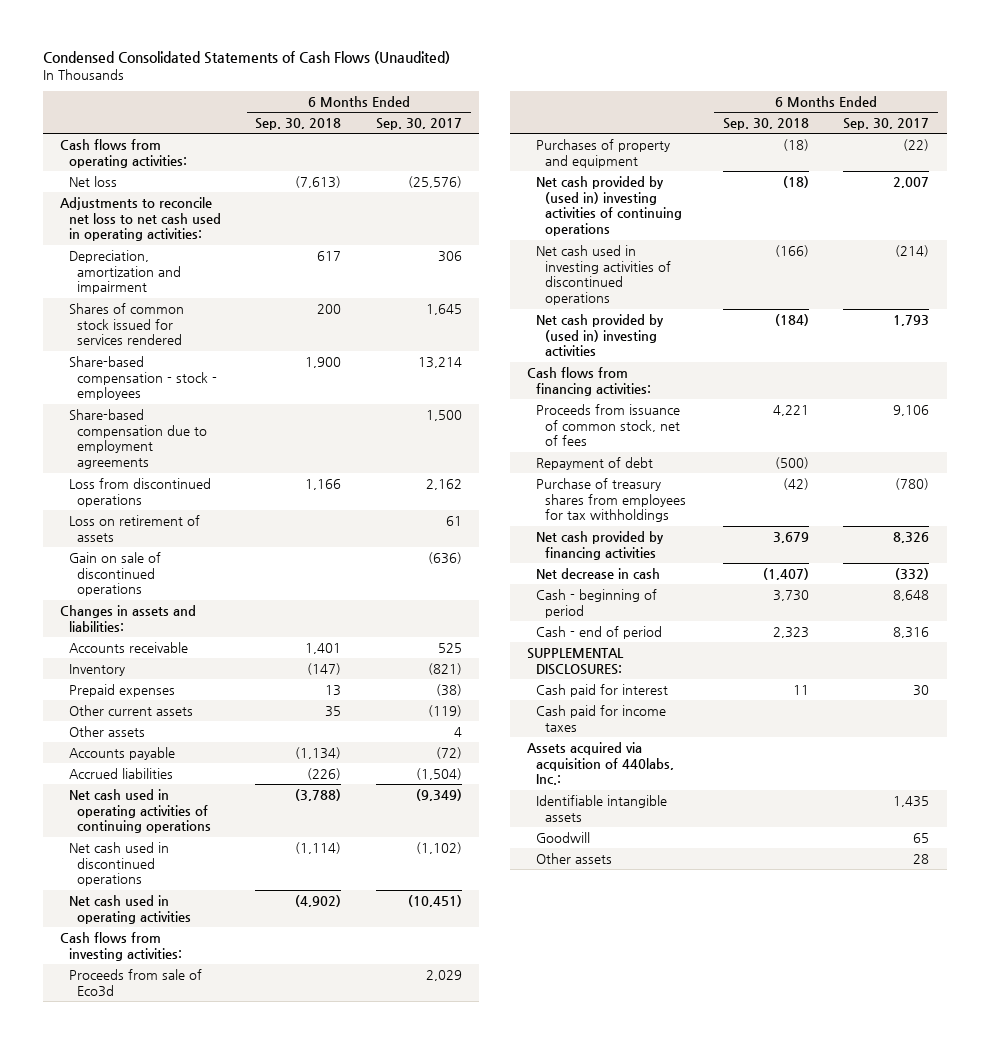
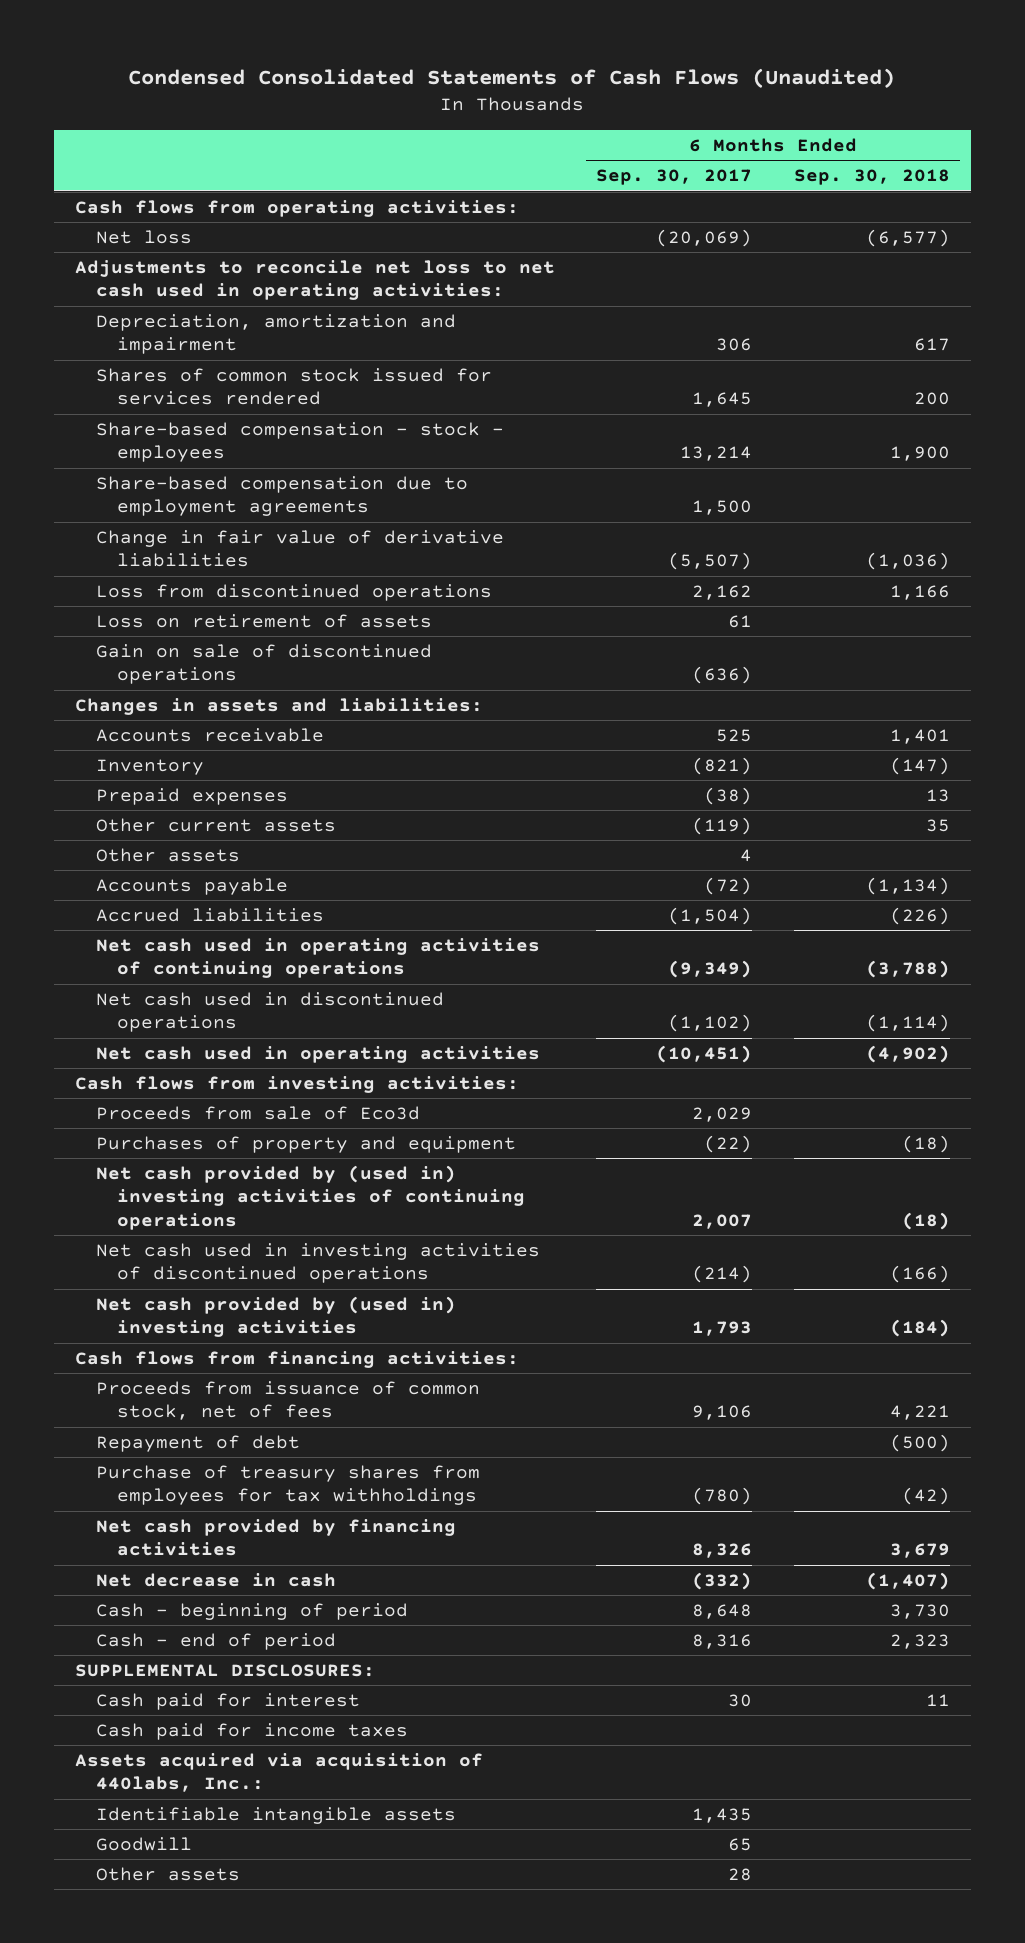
[295,175,342,188] (7,613) -> [866,228,951,247] (6,577)
[407,175,462,188] (25,576) -> [656,228,753,247] (20,069)
none -> [95,529,504,568] Change in fair value of derivative liabilities

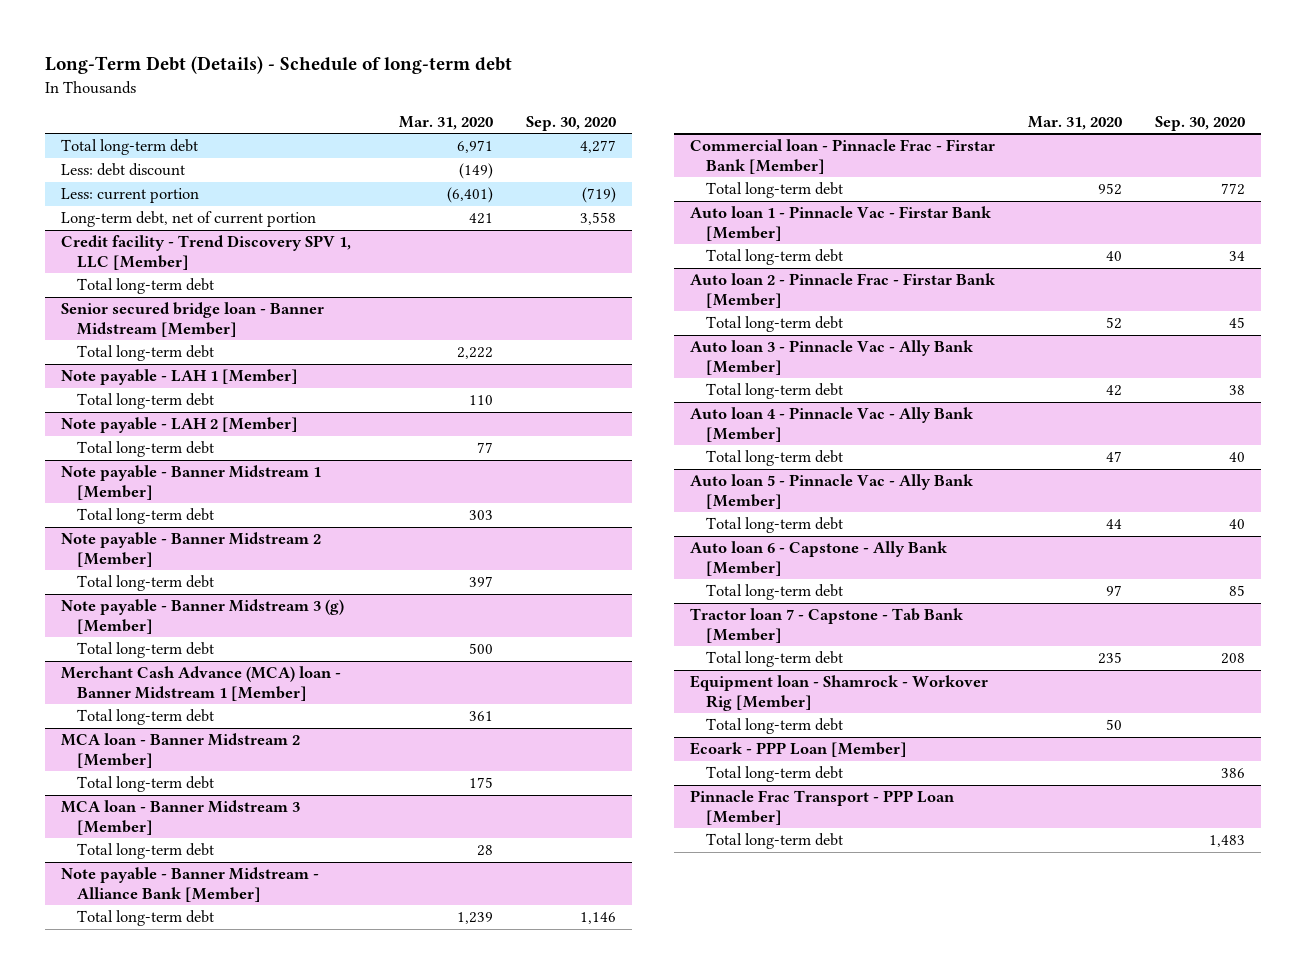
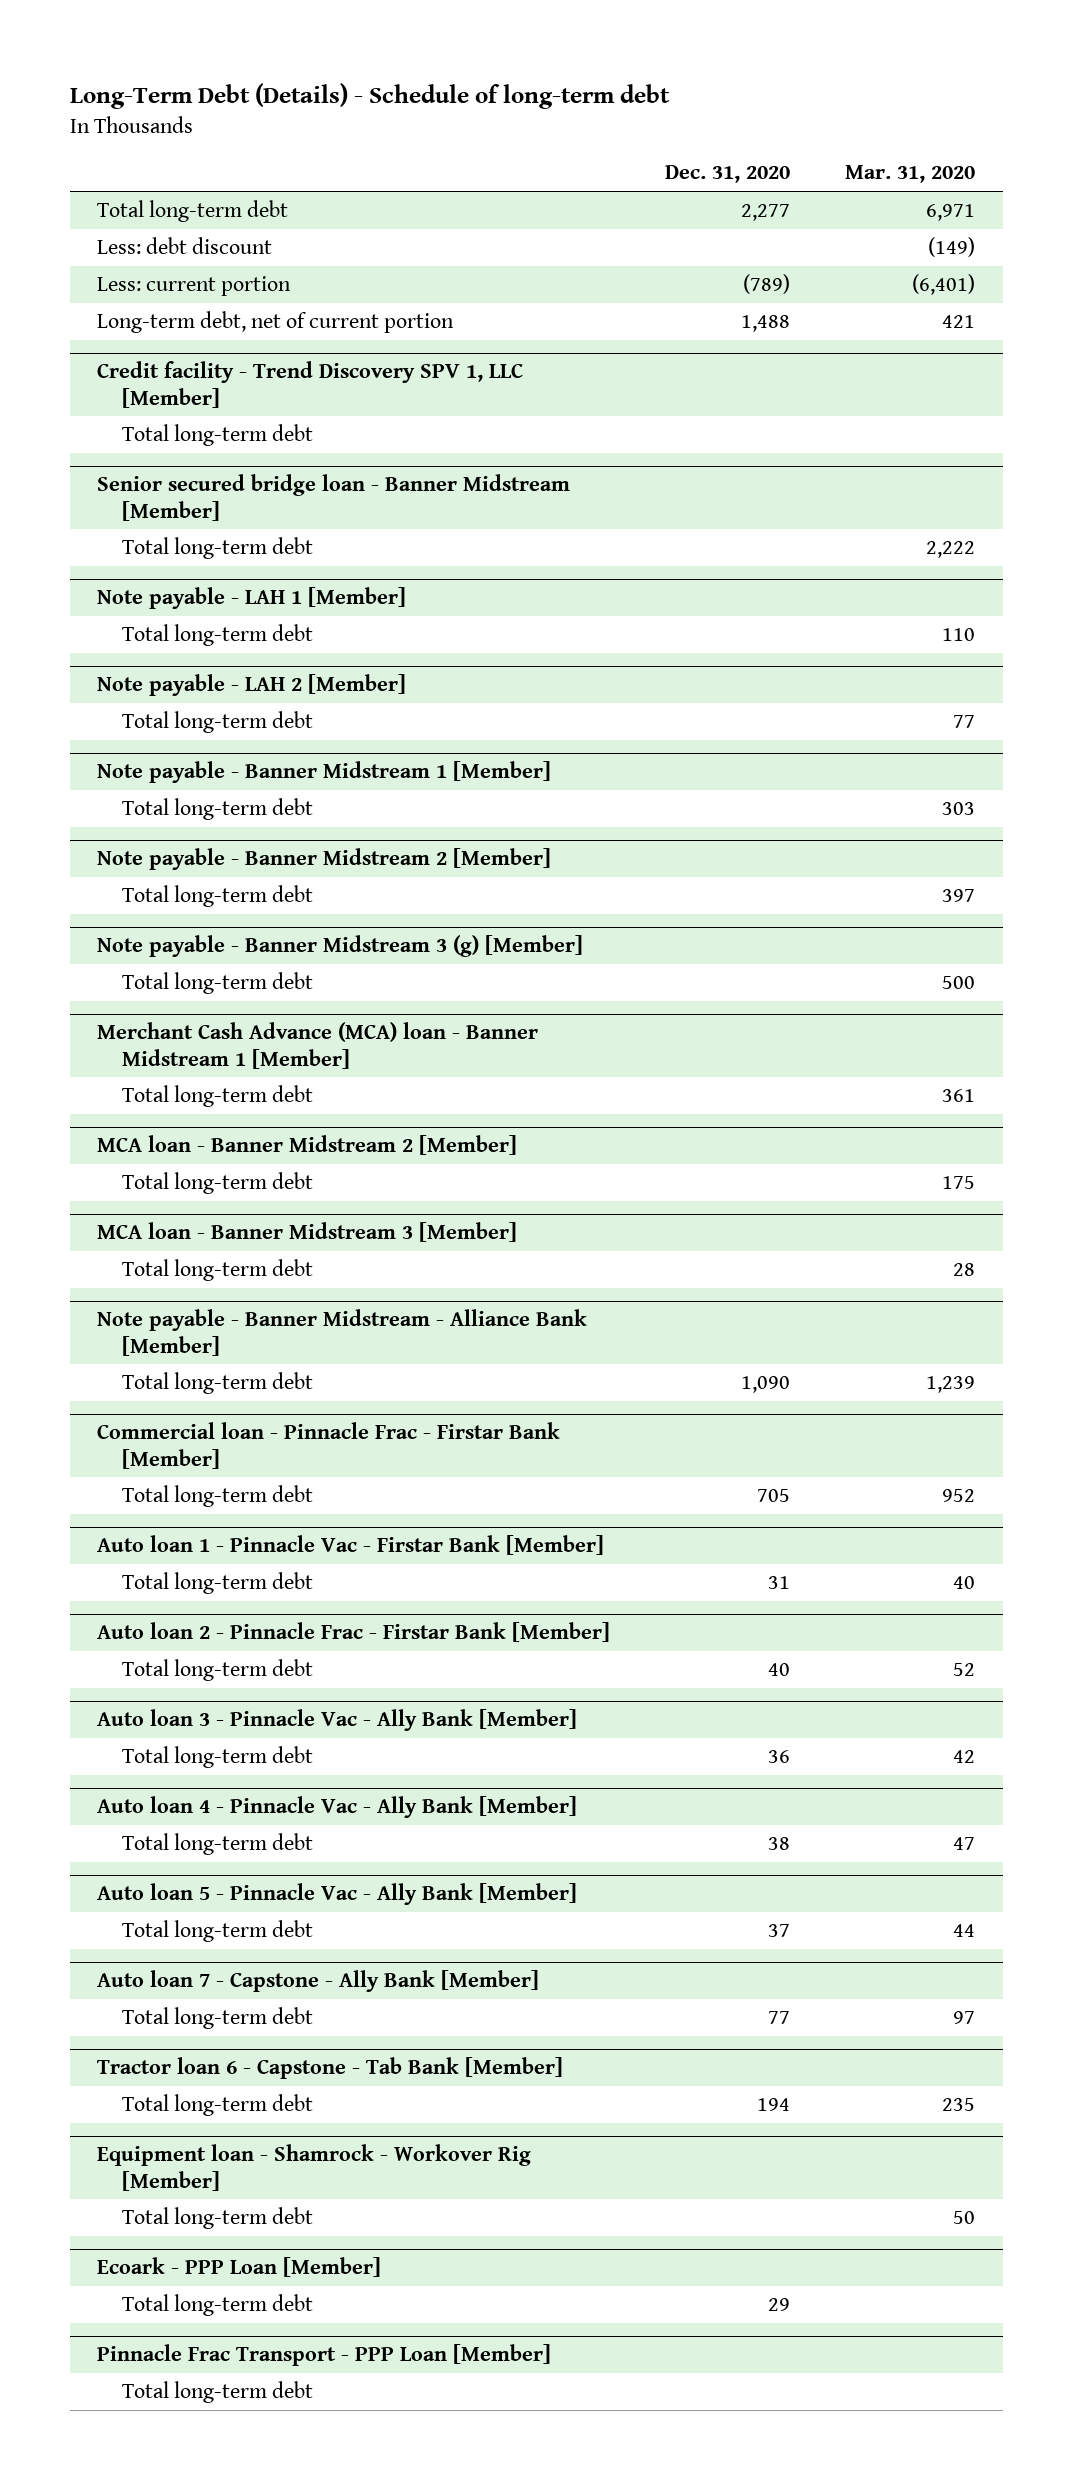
[525,115,616,131] Sep. 30, 2020 -> none
none -> [665,165,791,184] Dec. 31, 2020
[690,541,948,576] Auto loan 6 - Capstone - Ally Bank [Member] -> [97,1970,540,1993] Auto loan 7 - Capstone - Ally Bank [Member]
[690,608,964,643] Tractor loan 7 - Capstone - Tab Bank [Member] -> [97,2057,564,2080] Tractor loan 6 - Capstone - Tab Bank [Member]

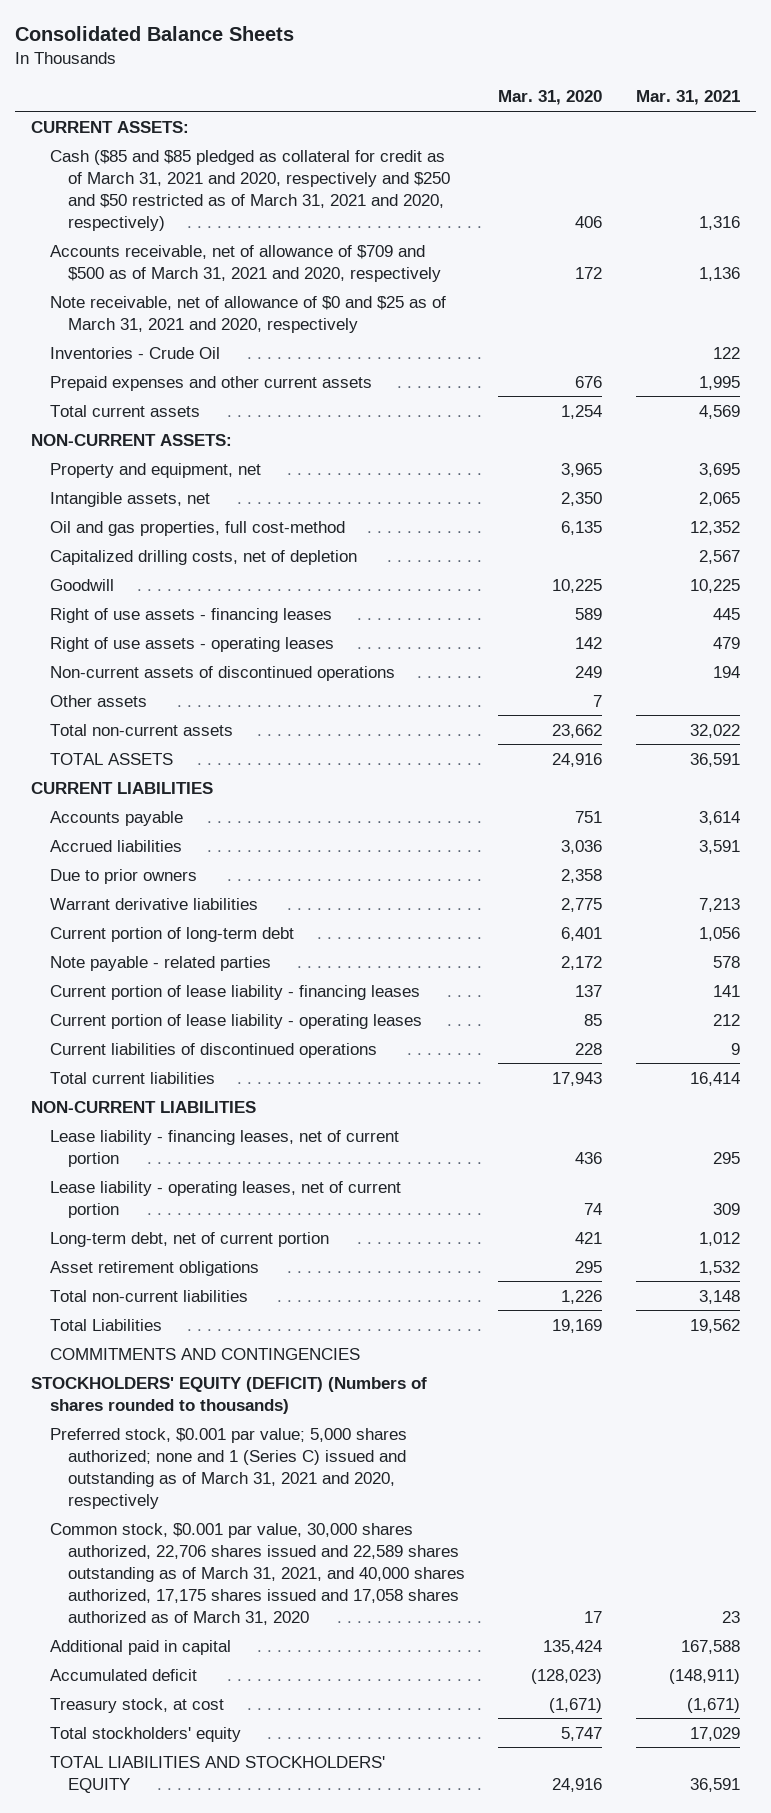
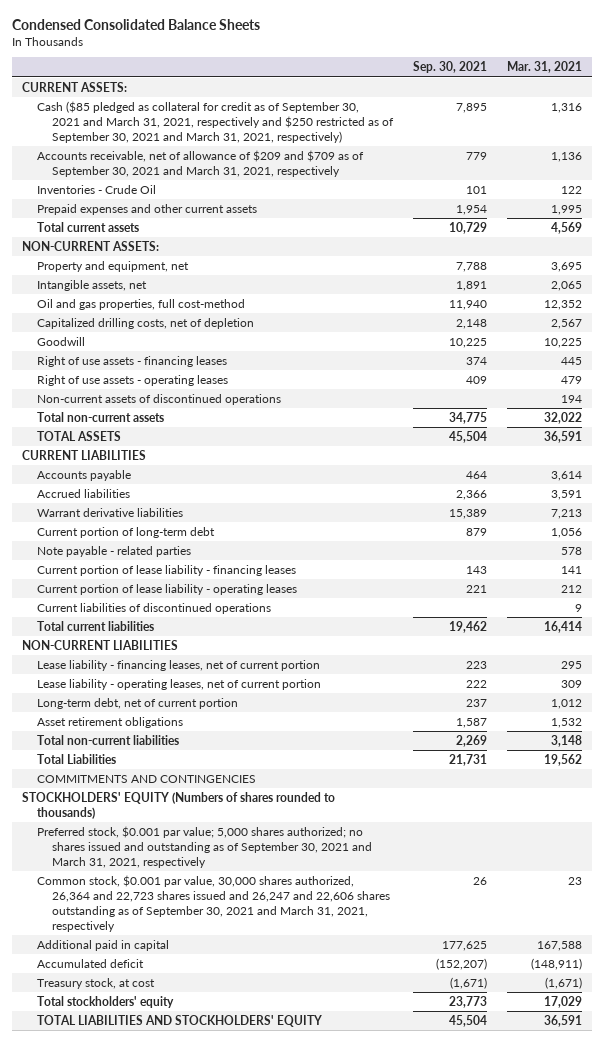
[14,26,294,42] Consolidated Balance Sheets -> [11,18,260,30] Condensed Consolidated Balance Sheets
[498,90,603,106] Mar. 31, 2020 -> none
none -> [412,61,487,74] Sep. 30, 2021
[49,295,446,333] Note receivable, net of allowance of $0 and $25 as of March 31, 2021 and 2020, respectively -> none
[49,149,450,231] Cash ($85 and $85 pledged as collateral for credit as of March 31, 2021 and 2020, respectively and $250 and $50 restricted as of March 31, 2021 and 2020, respectively) -> [36,100,394,143] Cash ($85 pledged as collateral for credit as of September 30, 2021 and March 31, 2021, respectively and $250 restricted as of September 30, 2021 and March 31, 2021, respectively)
[49,244,441,282] Accounts receivable, net of allowance of $709 and $500 as of March 31, 2021 and 2020, respectively -> [36,149,364,177] Accounts receivable, net of allowance of $209 and $709 as of September 30, 2021 and March 31, 2021, respectively
[49,694,147,707] Other assets -> none
[49,868,197,884] Due to prior owners -> none
[31,1376,428,1414] STOCKHOLDERS' EQUITY (DEFICIT) (Numbers of shares rounded to thousands) -> [21,791,335,819] STOCKHOLDERS' EQUITY (Numbers of shares rounded to thousands)
[49,1427,407,1509] Preferred stock, $0.001 par value; 5,000 shares authorized; none and 1 (Series C) issued and outstanding as of March 31, 2021 and 2020, respectively -> [36,825,372,868] Preferred stock, $0.001 par value; 5,000 shares authorized; no shares issued and outstanding as of September 30, 2021 and March 31, 2021, respectively
[49,1522,465,1625] Common stock, $0.001 par value, 30,000 shares authorized, 22,706 shares issued and 22,589 shares outstanding as of March 31, 2021, and 40,000 shares authorized, 17,175 shares issued and 17,058 shares authorized as of March 31, 2020 -> [36,874,390,933] Common stock, $0.001 par value, 30,000 shares authorized, 26,364 and 22,723 shares issued and 26,247 and 22,606 shares outstanding as of September 30, 2021 and March 31, 2021, respectively

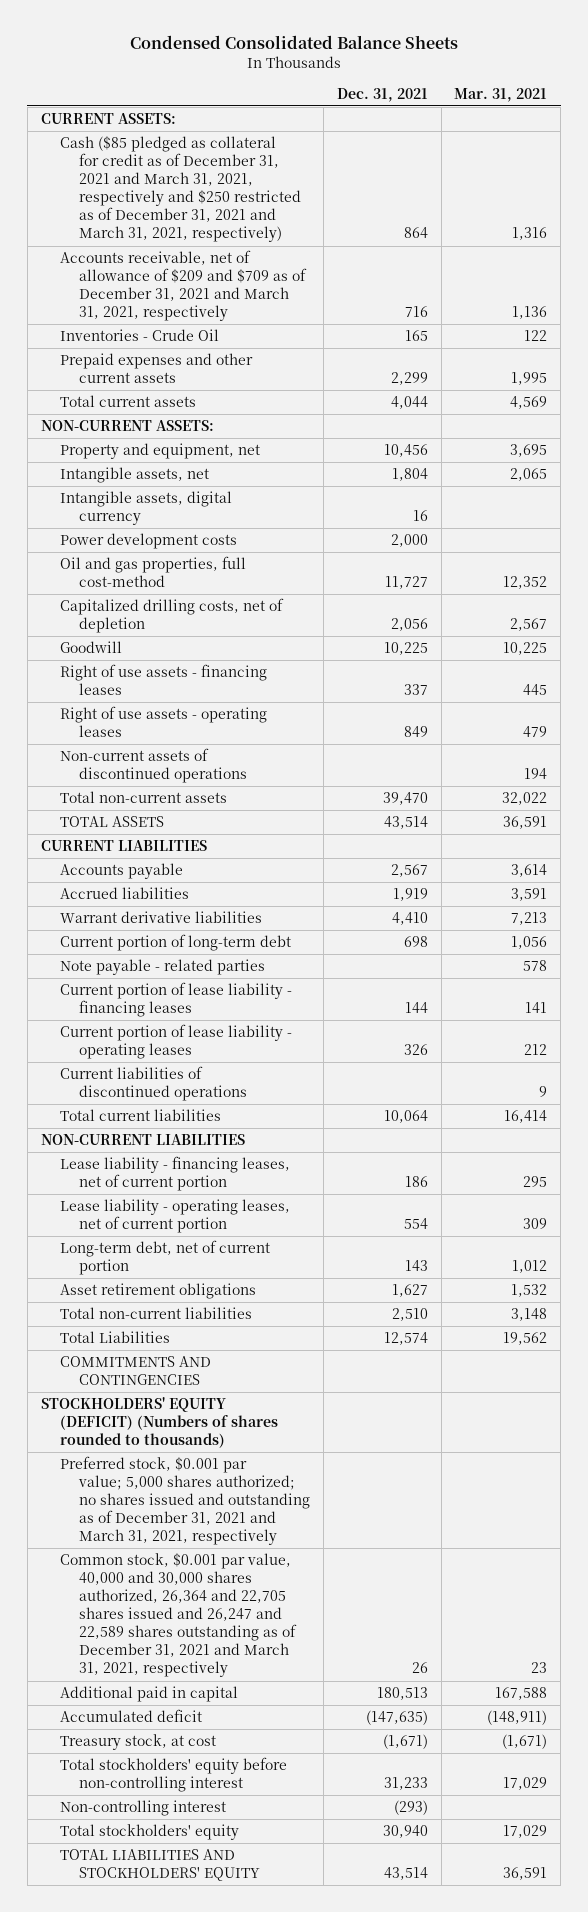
[412,61,487,74] Sep. 30, 2021 -> none
none -> [336,87,428,102] Dec. 31, 2021
[36,100,394,143] Cash ($85 pledged as collateral for credit as of September 30, 2021 and March 31, 2021, respectively and $250 restricted as of September 30, 2021 and March 31, 2021, respectively) -> [59,136,302,243] Cash ($85 pledged as collateral for credit as of December 31, 2021 and March 31, 2021, respectively and $250 restricted as of December 31, 2021 and March 31, 2021, respectively)
[36,149,364,177] Accounts receivable, net of allowance of $209 and $709 as of September 30, 2021 and March 31, 2021, respectively -> [59,250,308,322] Accounts receivable, net of allowance of $209 and $709 as of December 31, 2021 and March 31, 2021, respectively
none -> [59,491,232,526] Intangible assets, digital currency
none -> [59,533,237,550] Power development costs
[21,791,335,819] STOCKHOLDERS' EQUITY (Numbers of shares rounded to thousands) -> [40,1397,278,1449] STOCKHOLDERS' EQUITY (DEFICIT) (Numbers of shares rounded to thousands)
[36,825,372,868] Preferred stock, $0.001 par value; 5,000 shares authorized; no shares issued and outstanding as of September 30, 2021 and March 31, 2021, respectively -> [59,1456,311,1546] Preferred stock, $0.001 par value; 5,000 shares authorized; no shares issued and outstanding as of December 31, 2021 and March 31, 2021, respectively
[36,874,390,933] Common stock, $0.001 par value, 30,000 shares authorized, 26,364 and 22,723 shares issued and 26,247 and 22,606 shares outstanding as of September 30, 2021 and March 31, 2021, respectively -> [59,1553,298,1678] Common stock, $0.001 par value, 40,000 and 30,000 shares authorized, 26,364 and 22,705 shares issued and 26,247 and 22,589 shares outstanding as of December 31, 2021 and March 31, 2021, respectively
none -> [59,1757,287,1793] Total stockholders' equity before non-controlling interest
none -> [59,1800,226,1817] Non-controlling interest

